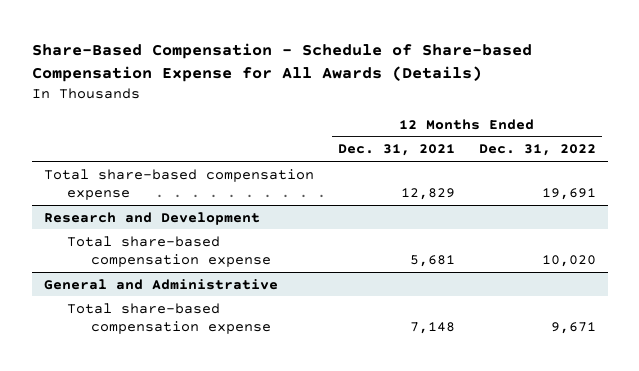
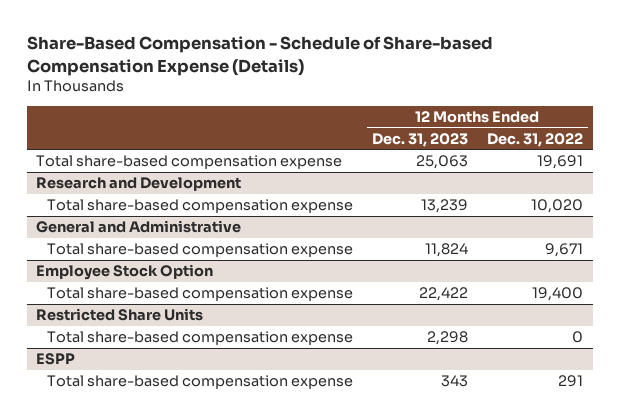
[31,42,532,82] Share-Based Compensation - Schedule of Share-based Compensation Expense for All Awards (Details) -> [26,36,493,76] Share-Based Compensation - Schedule of Share-based Compensation Expense (Details)
[337,144,455,157] Dec. 31, 2021 -> none
none -> [371,132,468,147] Dec. 31, 2023
none -> [36,264,214,281] Employee Stock Option
none -> [46,287,353,302] Total share-based compensation expense
none -> [36,308,204,322] Restricted Share Units
none -> [46,331,353,346] Total share-based compensation expense
none -> [36,353,76,366] ESPP
none -> [46,375,353,390] Total share-based compensation expense

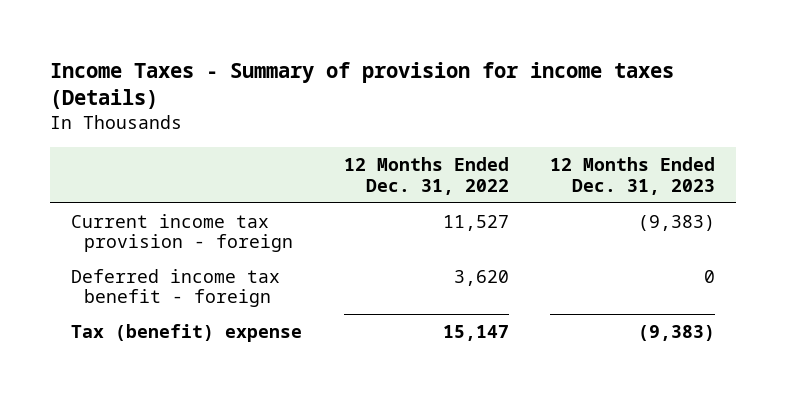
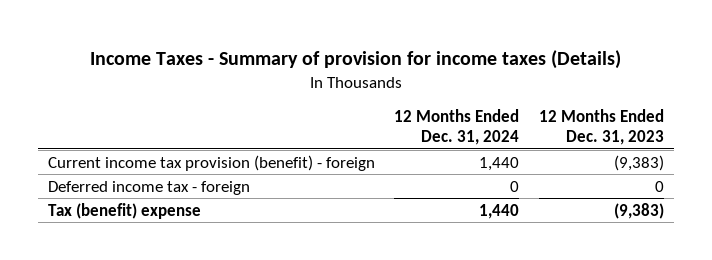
[343,156,509,195] 12 Months Ended Dec. 31, 2022 -> none
none -> [394,109,520,146] 12 Months Ended Dec. 31, 2024
[71,213,293,253] Current income tax provision - foreign -> [47,154,375,171] Current income tax provision (benefit) - foreign
[71,268,281,308] Deferred income tax benefit - foreign -> [47,180,250,195] Deferred income tax - foreign

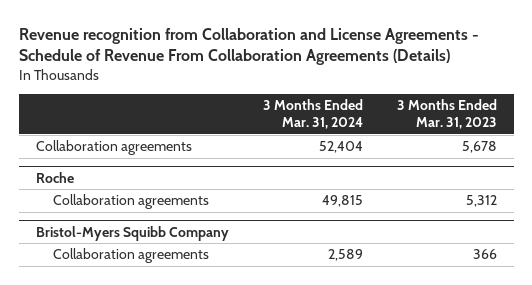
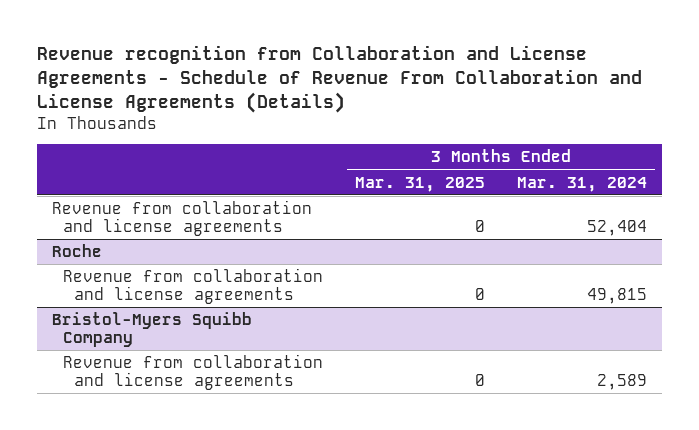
[18,27,479,66] Revenue recognition from Collaboration and License Agreements - Schedule of Revenue From Collaboration Agreements (Details) -> [36,45,642,114] Revenue recognition from Collaboration and License Agreements - Schedule of Revenue From Collaboration and License Agreements (Details)
[396,98,497,130] 3 Months Ended Mar. 31, 2023 -> none
none -> [355,176,486,192] Mar. 31, 2025
[35,140,192,156] Collaboration agreements -> [52,200,313,237] Revenue from collaboration and license agreements
[53,194,210,210] Collaboration agreements -> [63,268,324,305] Revenue from collaboration and license agreements
[53,248,210,264] Collaboration agreements -> [63,354,324,391] Revenue from collaboration and license agreements

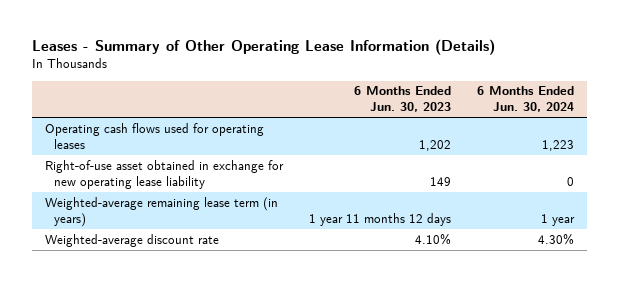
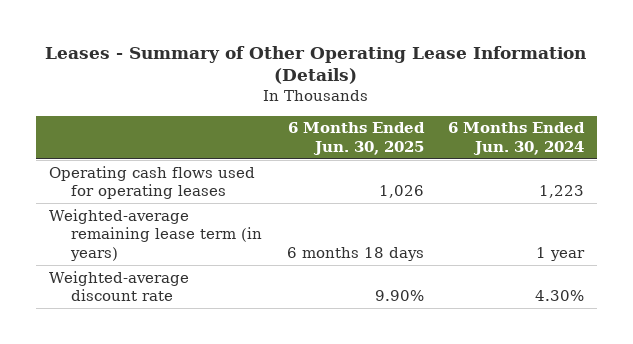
[353,86,451,113] 6 Months Ended Jun. 30, 2023 -> none
none -> [287,122,425,156] 6 Months Ended Jun. 30, 2025
[44,159,284,189] Right-of-use asset obtained in exchange for new operating lease liability -> none

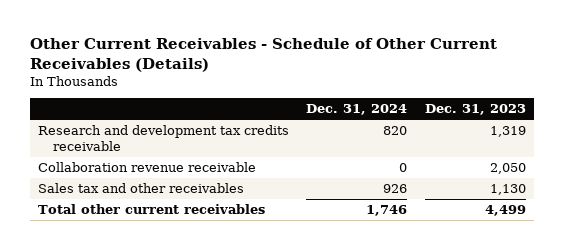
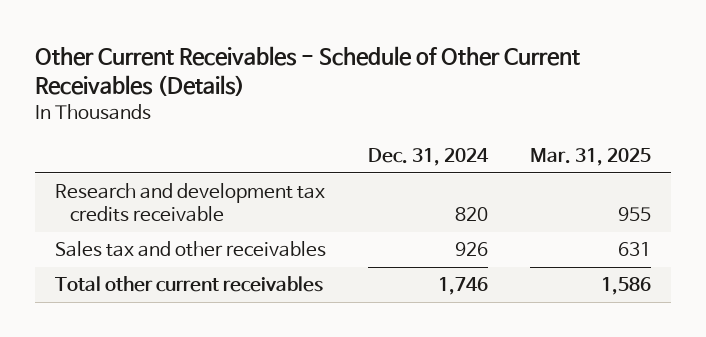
[424,104,526,116] Dec. 31, 2023 -> none
none -> [529,147,651,166] Mar. 31, 2025
[38,161,257,172] Collaboration revenue receivable -> none

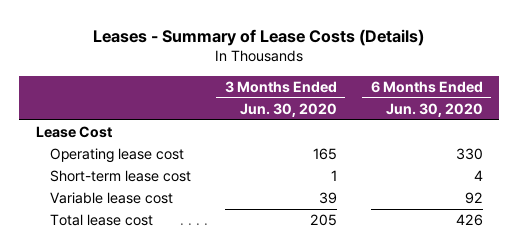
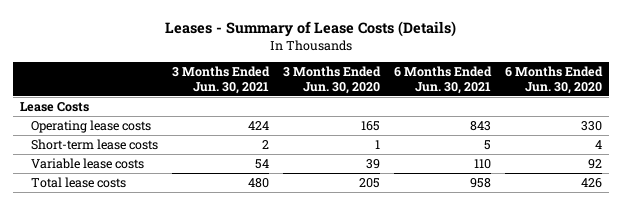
none -> [171,66,270,94] 3 Months Ended Jun. 30, 2021
none -> [394,66,493,94] 6 Months Ended Jun. 30, 2021
[36,126,113,139] Lease Cost -> [20,101,90,112] Lease Costs
[50,148,185,164] Operating lease cost -> [30,119,151,133] Operating lease costs
[50,170,192,183] Short-term lease cost -> [30,138,158,150] Short-term lease costs
[50,192,174,205] Variable lease cost -> [30,157,144,169] Variable lease costs
[50,214,154,227] Total lease cost -> [30,176,126,188] Total lease costs

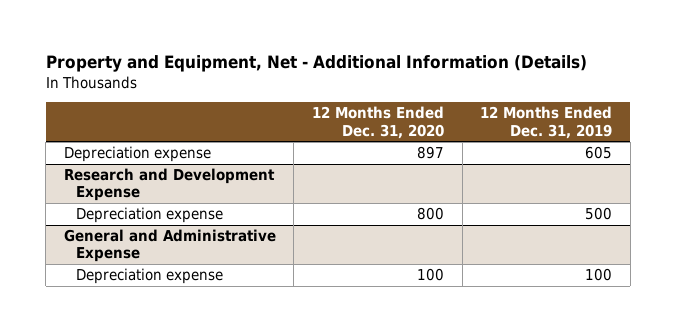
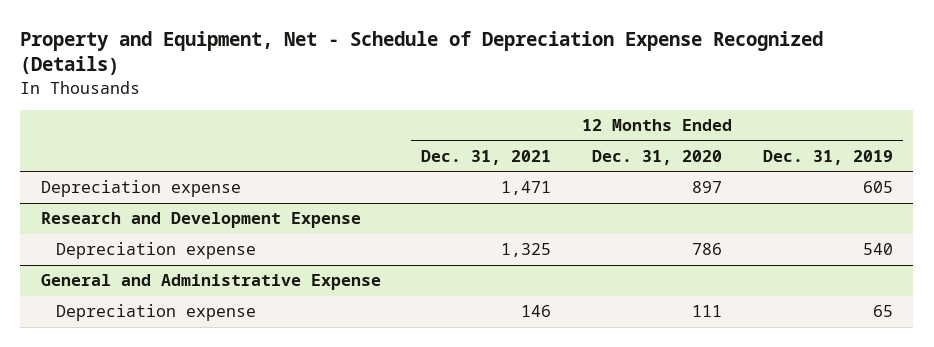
[45,55,587,73] Property and Equipment, Net - Additional Information (Details) -> [20,30,824,76] Property and Equipment, Net - Schedule of Depreciation Expense Recognized (Details)
none -> [421,149,552,165] Dec. 31, 2021
[416,207,444,221] 800 -> [692,243,723,256] 786
[585,207,613,221] 500 -> [863,243,894,256] 540
[416,268,444,282] 100 -> [692,305,723,318] 111
[585,268,613,282] 100 -> [873,305,894,318] 65

